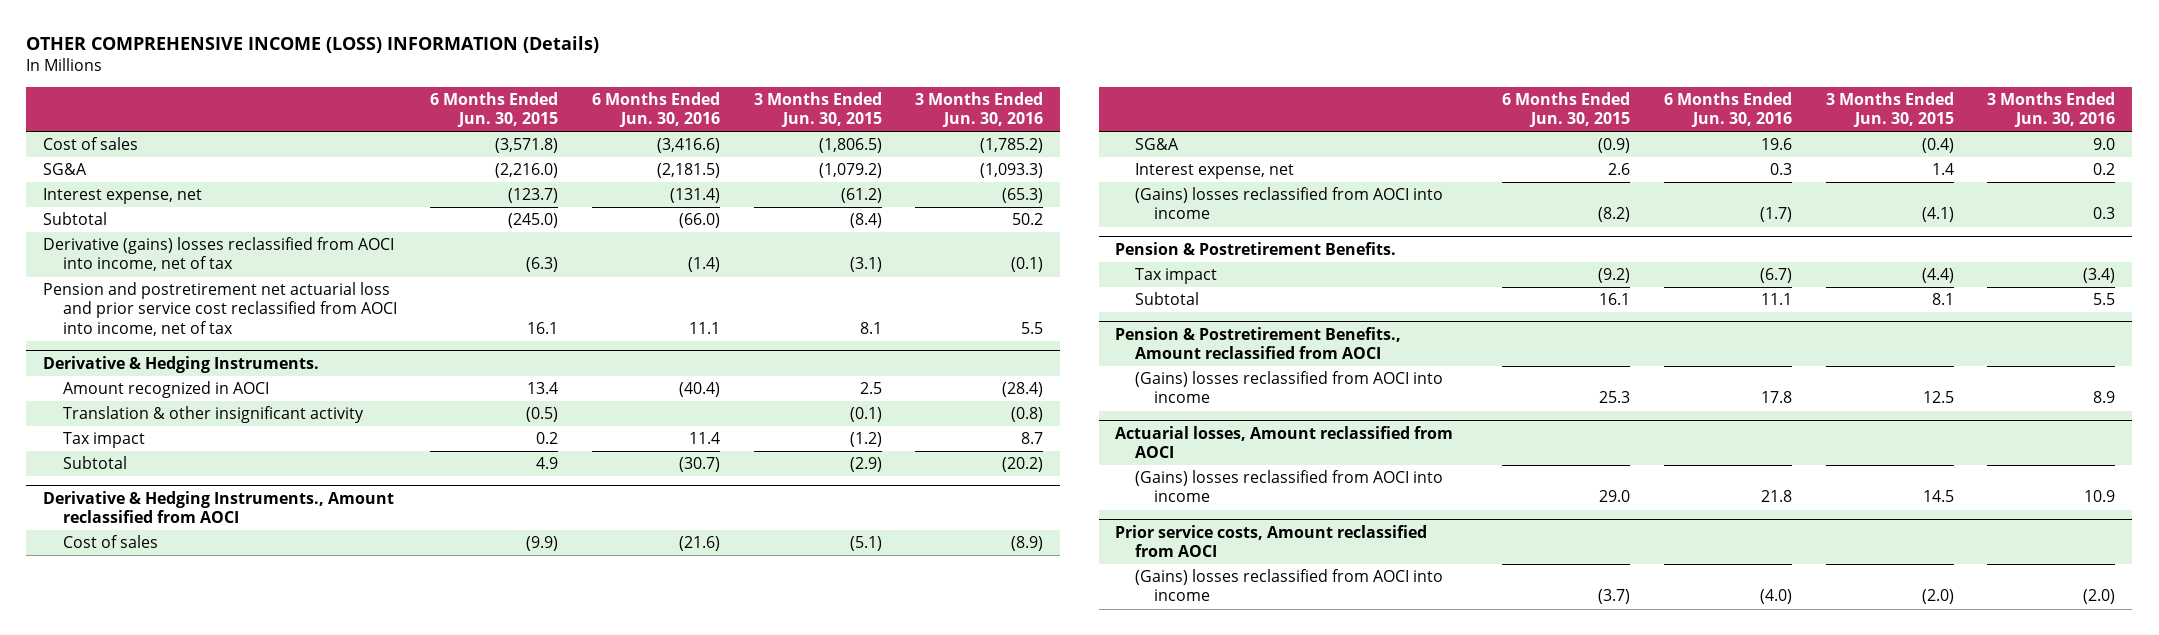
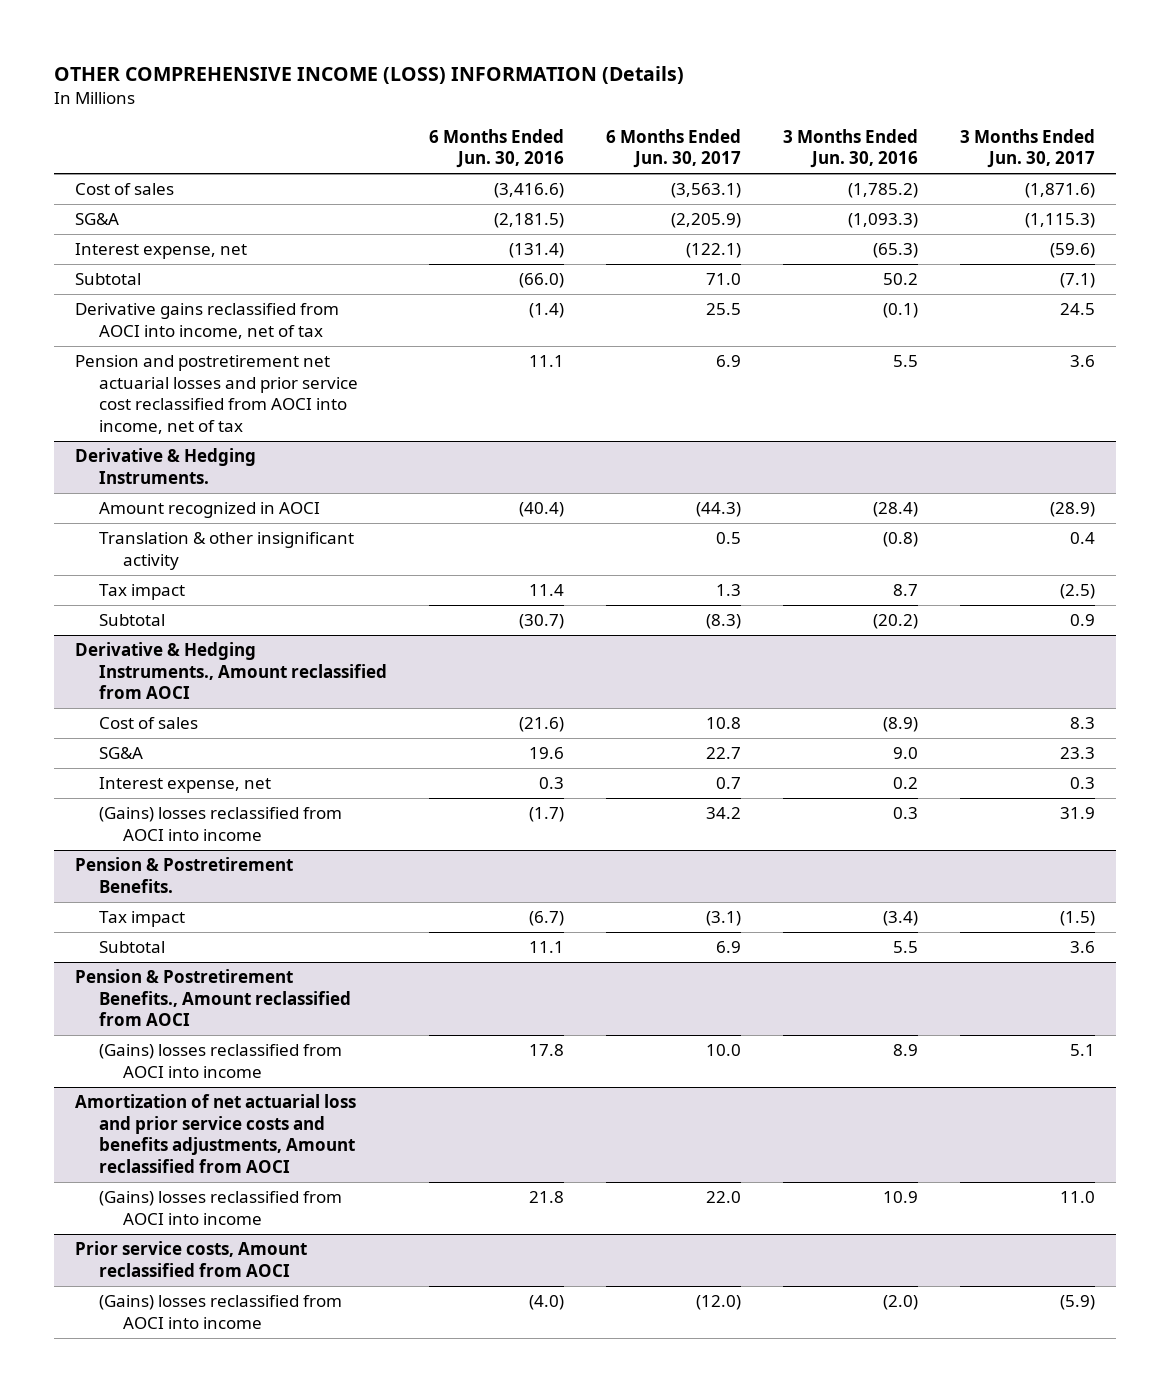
[430,91,559,127] 6 Months Ended Jun. 30, 2015 -> none
[753,91,882,127] 3 Months Ended Jun. 30, 2015 -> none
none -> [605,128,741,169] 6 Months Ended Jun. 30, 2017
none -> [959,128,1095,169] 3 Months Ended Jun. 30, 2017
[43,237,395,272] Derivative (gains) losses reclassified from AOCI into income, net of tax -> [75,303,340,339] Derivative gains reclassified from AOCI into income, net of tax
[43,282,397,336] Pension and postretirement net actuarial loss and prior service cost reclassified from AOCI into income, net of tax -> [75,355,359,434] Pension and postretirement net actuarial losses and prior service cost reclassified from AOCI into income, net of tax
[1115,425,1454,459] Actuarial losses, Amount reclassified from AOCI -> none
none -> [75,1094,357,1173] Amortization of net actuarial loss and prior service costs and benefits adjustments, Amount reclassified from AOCI

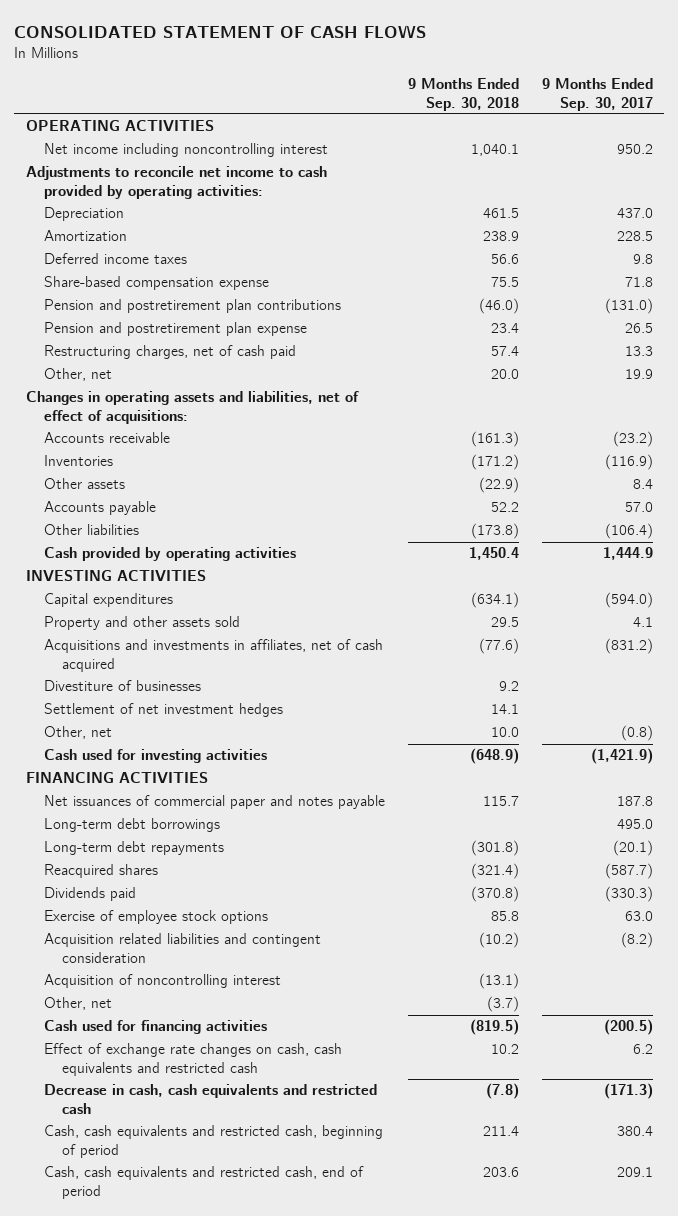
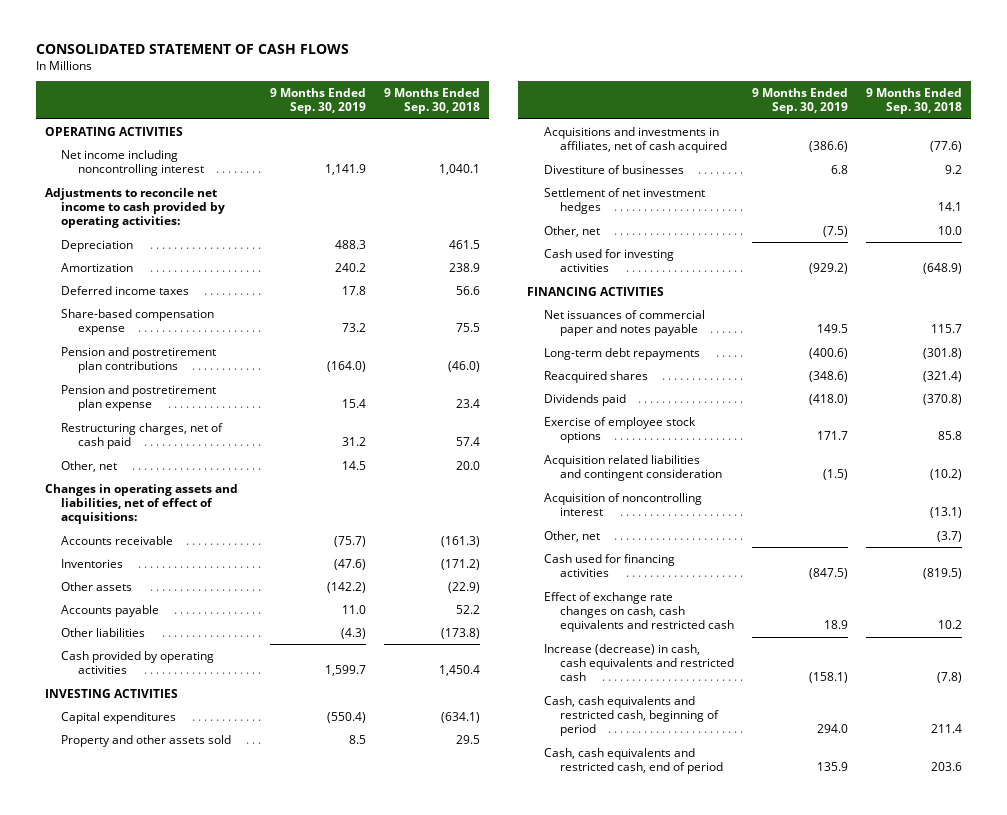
[541,78,653,111] 9 Months Ended Sep. 30, 2017 -> none
none -> [270,88,367,115] 9 Months Ended Sep. 30, 2019
[44,818,221,833] Long-term debt borrowings -> none
[44,1084,378,1115] Decrease in cash, cash equivalents and restricted cash -> [543,643,735,682] Increase (decrease) in cash, cash equivalents and restricted cash

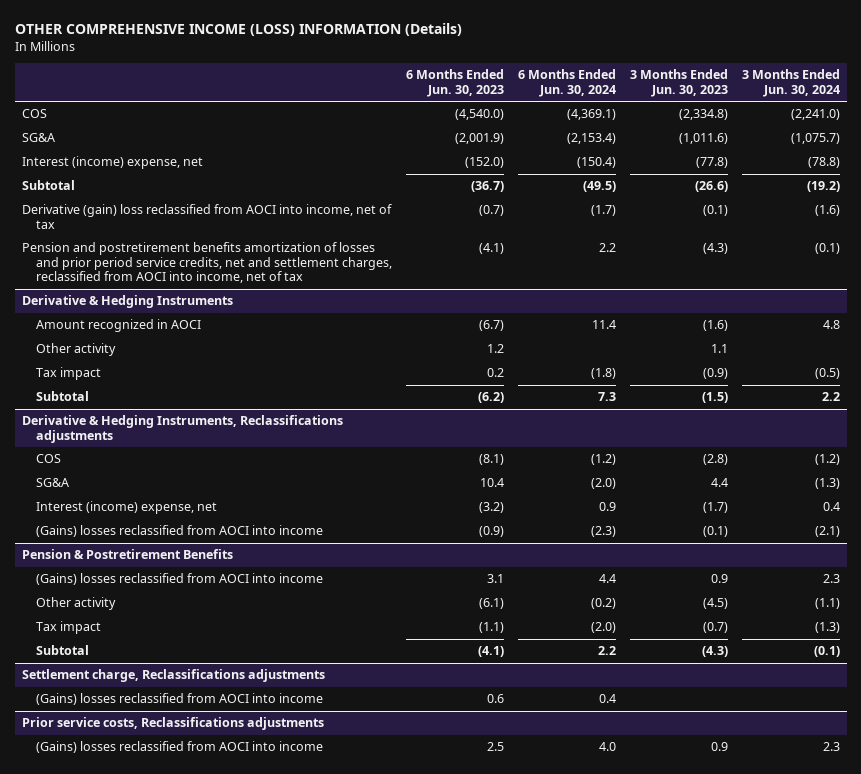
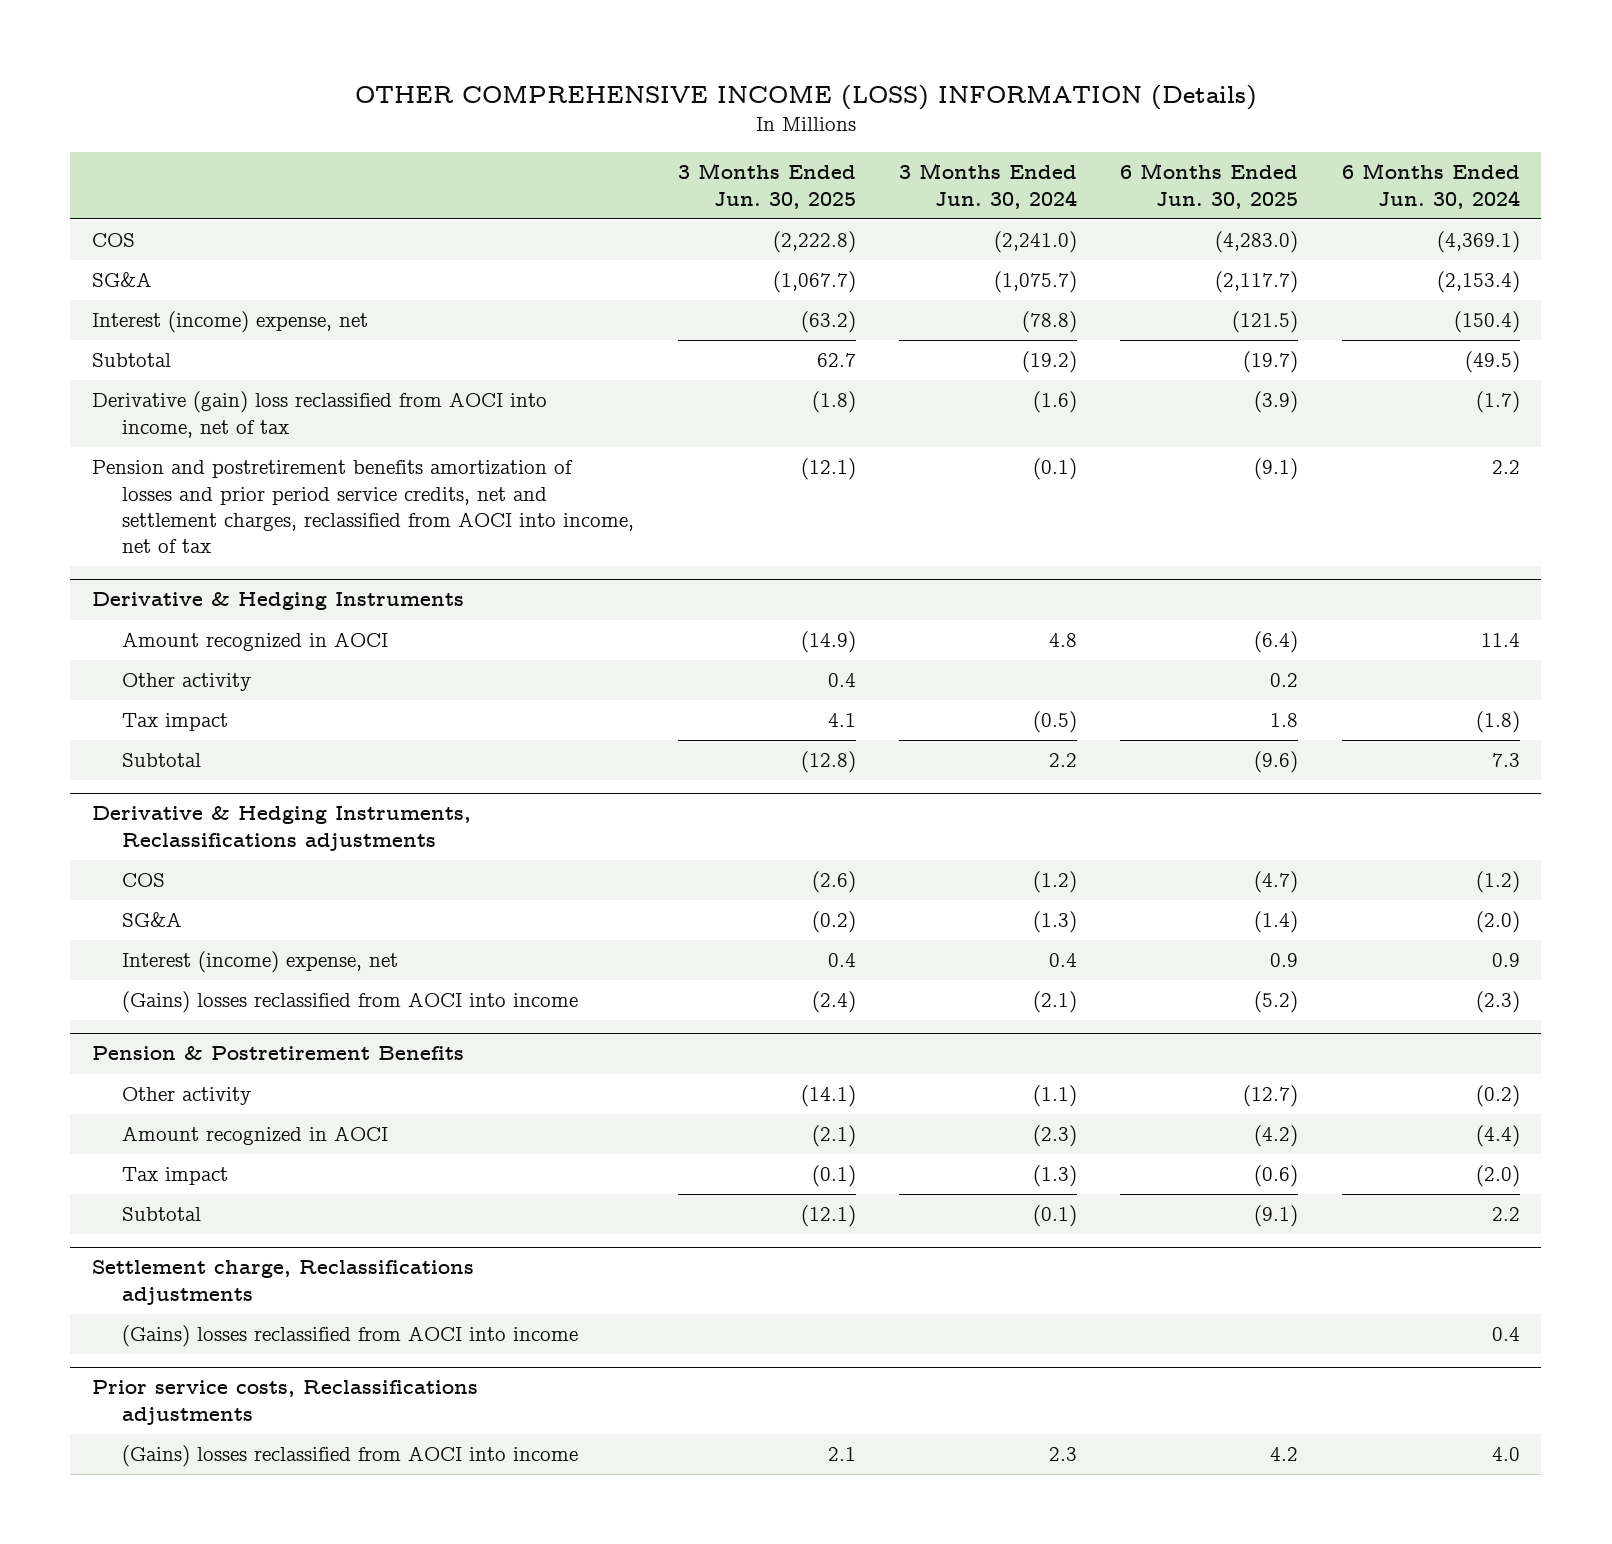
[405,69,504,98] 6 Months Ended Jun. 30, 2023 -> none
[629,69,728,98] 3 Months Ended Jun. 30, 2023 -> none
none -> [677,163,856,209] 3 Months Ended Jun. 30, 2025
none -> [1120,163,1299,209] 6 Months Ended Jun. 30, 2025
[36,573,324,586] (Gains) losses reclassified from AOCI into income -> none
none -> [122,1126,389,1146] Amount recognized in AOCI

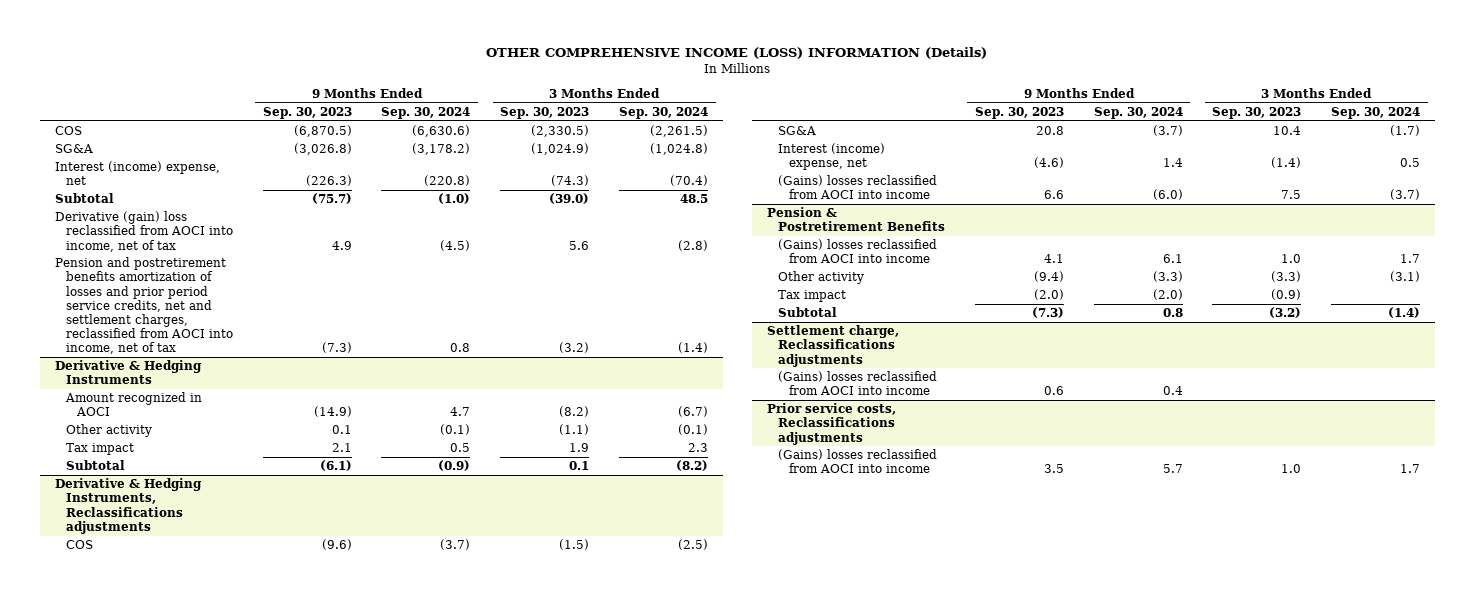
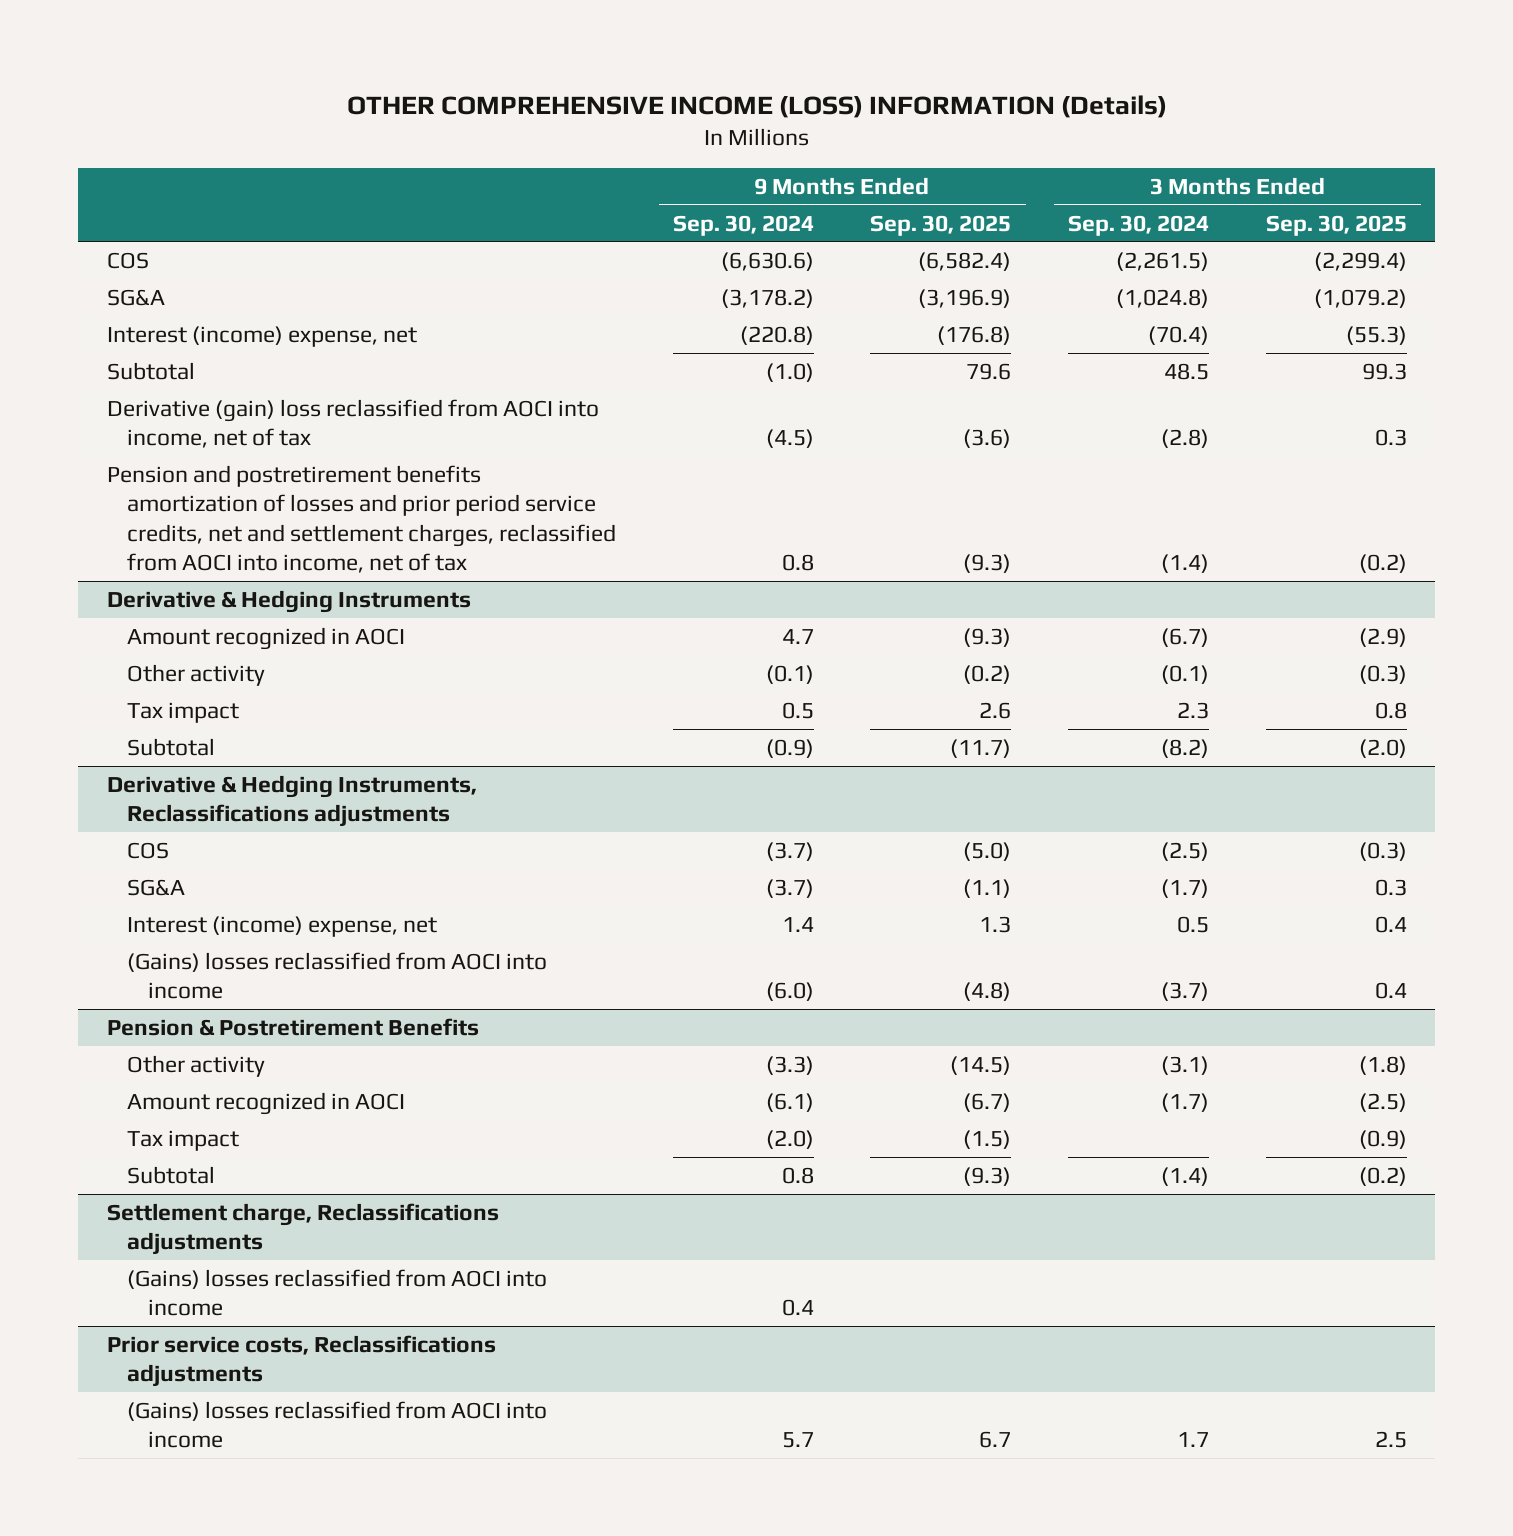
[262,106,352,119] Sep. 30, 2023 -> none
[500,106,590,119] Sep. 30, 2023 -> none
none -> [870,214,1012,236] Sep. 30, 2025
none -> [1265,214,1407,236] Sep. 30, 2025
[777,239,937,264] (Gains) losses reclassified from AOCI into income -> none
none -> [127,1091,406,1115] Amount recognized in AOCI

